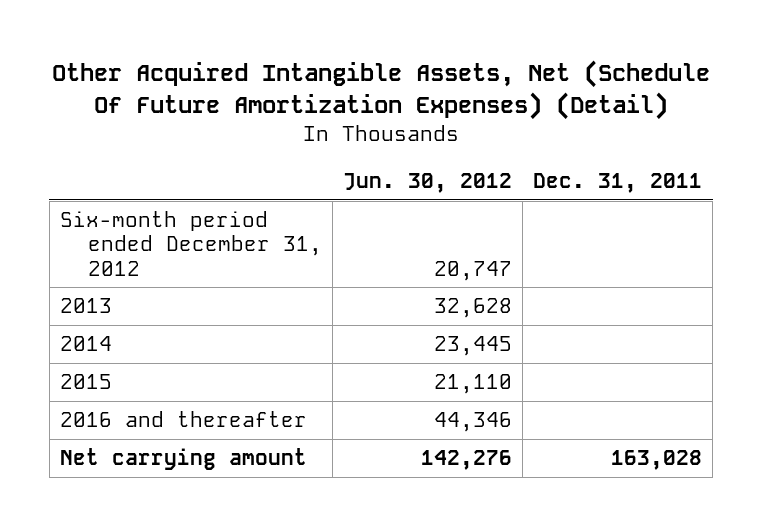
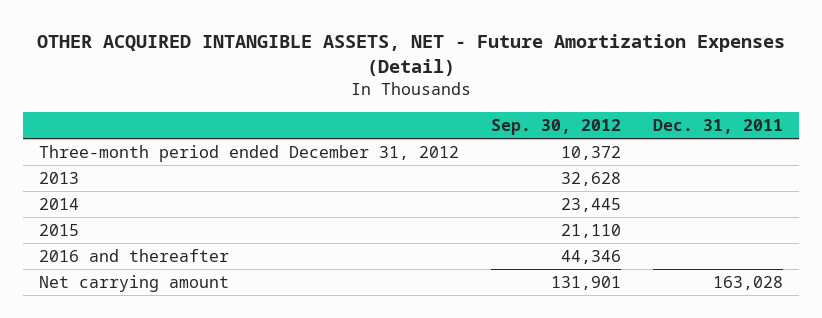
[52,60,711,121] Other Acquired Intangible Assets, Net (Schedule Of Future Amortization Expenses) (Detail) -> [36,34,785,77] OTHER ACQUIRED INTANGIBLE ASSETS, NET - Future Amortization Expenses (Detail)
[343,173,513,194] Jun. 30, 2012 -> none
none -> [490,118,621,135] Sep. 30, 2012
[59,211,323,276] Six-month period ended December 31, 2012 -> [38,145,459,163] Three-month period ended December 31, 2012

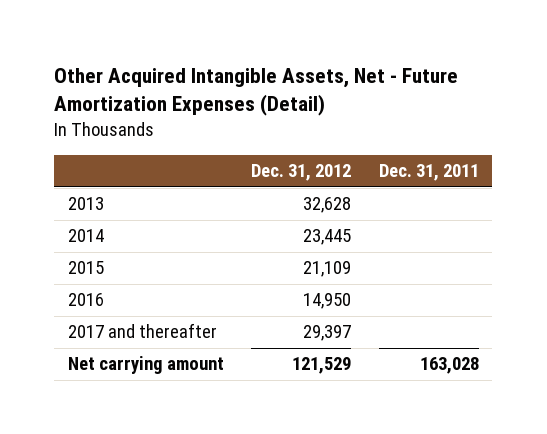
[36,34,785,77] OTHER ACQUIRED INTANGIBLE ASSETS, NET - Future Amortization Expenses (Detail) -> [54,67,459,117] Other Acquired Intangible Assets, Net - Future Amortization Expenses (Detail)
[490,118,621,135] Sep. 30, 2012 -> none
none -> [251,164,352,182] Dec. 31, 2012
[38,145,459,163] Three-month period ended December 31, 2012 -> none
none -> [67,293,104,307] 2016
[38,249,229,263] 2016 and thereafter -> [67,323,217,339] 2017 and thereafter

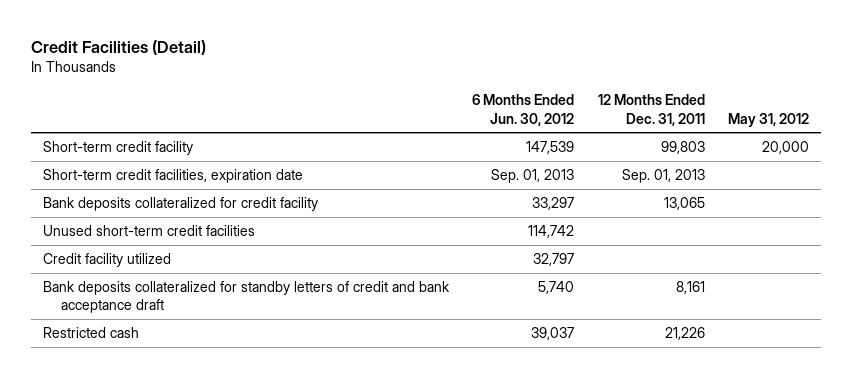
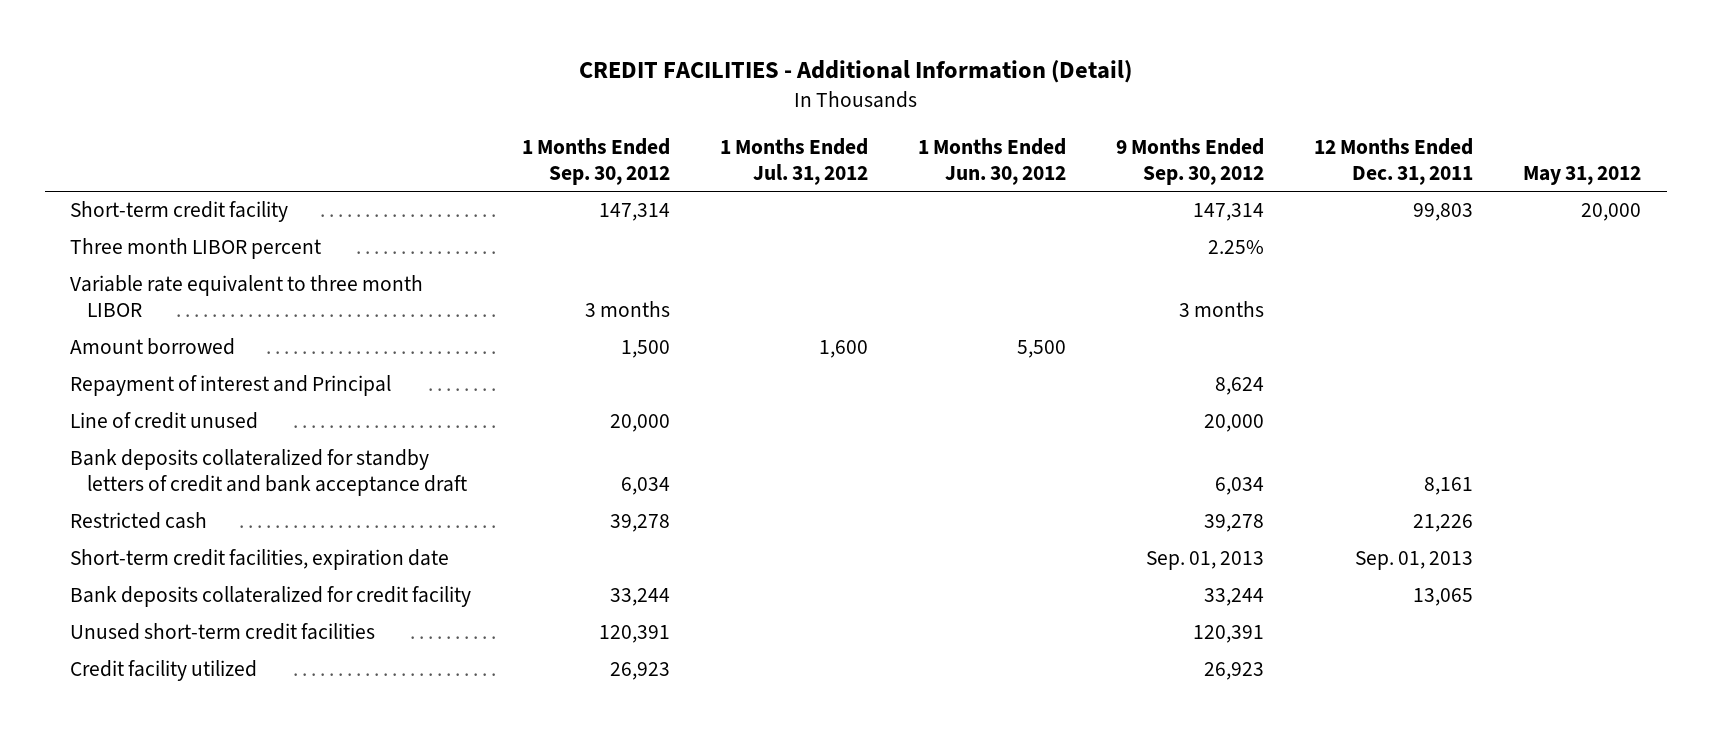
[30,39,206,55] Credit Facilities (Detail) -> [578,60,1132,84] CREDIT FACILITIES - Additional Information (Detail)
[472,94,575,126] 6 Months Ended Jun. 30, 2012 -> none
none -> [521,138,670,185] 1 Months Ended Sep. 30, 2012
none -> [719,138,868,185] 1 Months Ended Jul. 31, 2012
none -> [917,138,1066,185] 1 Months Ended Jun. 30, 2012
none -> [1116,138,1265,185] 9 Months Ended Sep. 30, 2012
none -> [70,238,322,260] Three month LIBOR percent
none -> [70,275,424,318] Variable rate equivalent to three month LIBOR
none -> [70,338,236,356] Amount borrowed
none -> [70,375,392,397] Repayment of interest and Principal
none -> [70,412,259,430] Line of credit unused
[42,281,450,314] Bank deposits collateralized for standby letters of credit and bank acceptance draft -> [70,449,467,497] Bank deposits collateralized for standby letters of credit and bank acceptance draft
[42,327,139,339] Restricted cash -> [70,512,208,530] Restricted cash

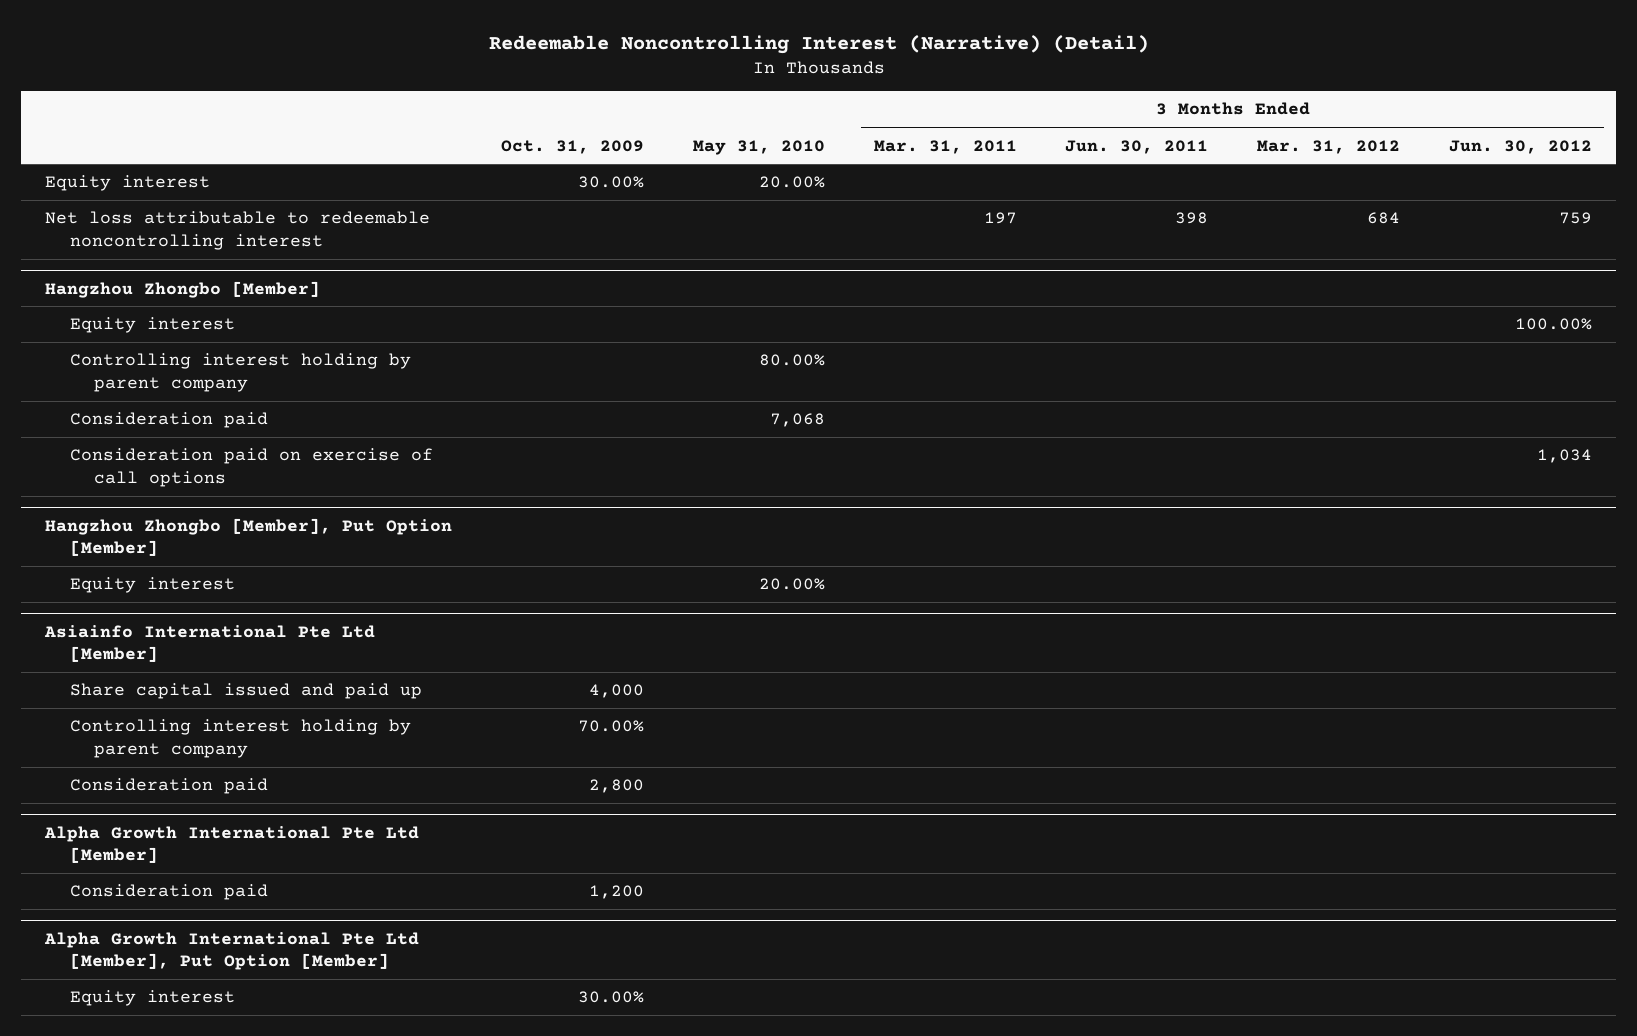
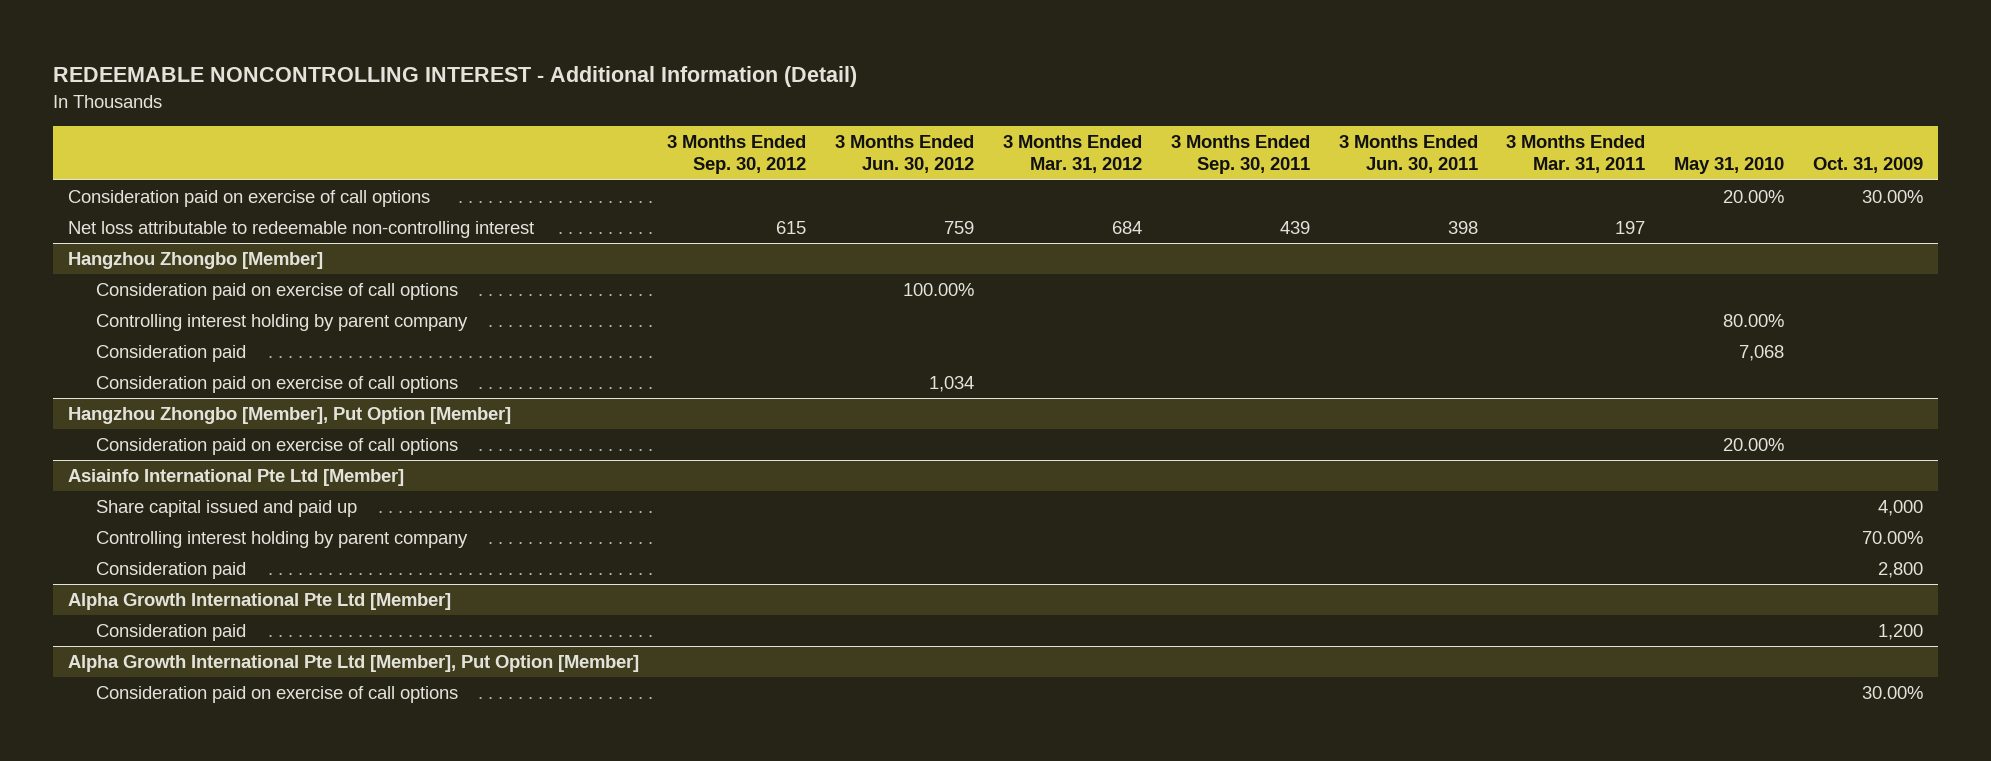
[488,34,1149,54] Redeemable Noncontrolling Interest (Narrative) (Detail) -> [53,66,858,88] REDEEMABLE NONCONTROLLING INTEREST - Additional Information (Detail)
none -> [667,135,807,175] 3 Months Ended Sep. 30, 2012
none -> [1170,135,1310,175] 3 Months Ended Sep. 30, 2011
[45,175,211,192] Equity interest -> [67,190,430,208] Consideration paid on exercise of call options
[45,211,431,250] Net loss attributable to redeemable noncontrolling interest -> [67,221,534,239] Net loss attributable to redeemable non-controlling interest
[69,317,235,334] Equity interest -> [96,283,459,301] Consideration paid on exercise of call options
[69,577,235,594] Equity interest -> [96,438,459,456] Consideration paid on exercise of call options
[69,990,235,1007] Equity interest -> [96,686,459,704] Consideration paid on exercise of call options

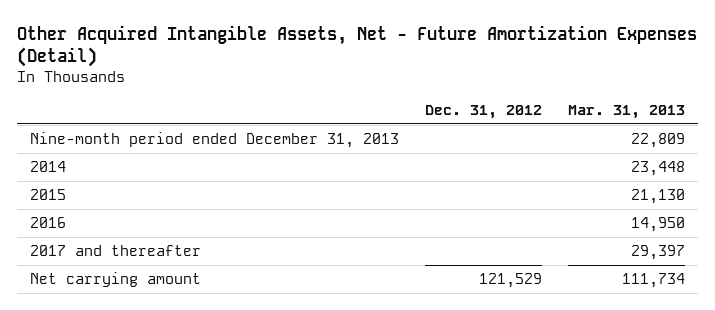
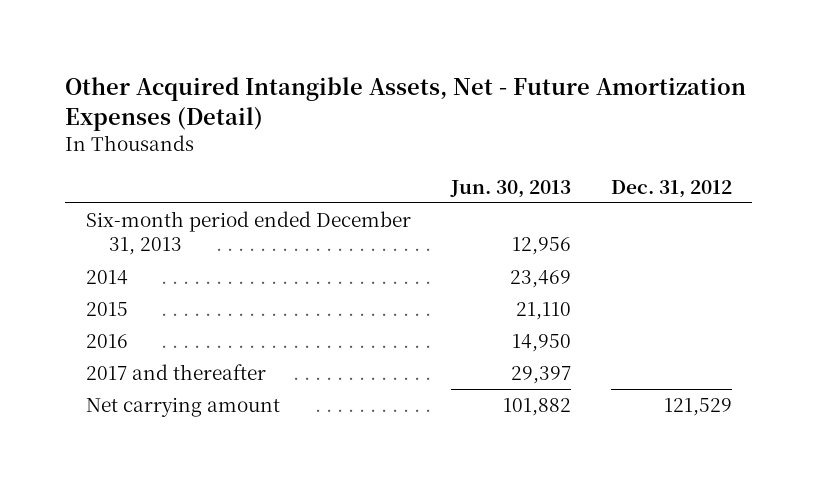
[568,104,686,119] Mar. 31, 2013 -> none
none -> [449,179,571,198] Jun. 30, 2013
[30,131,400,148] Nine-month period ended December 31, 2013 -> [85,211,411,256] Six-month period ended December 31, 2013

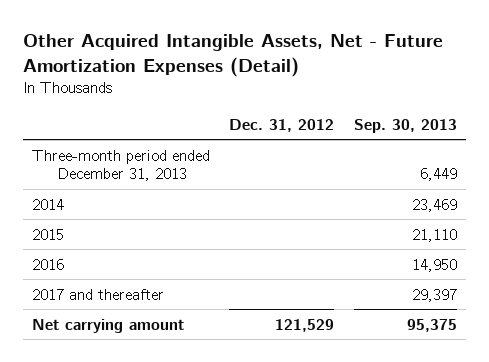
[449,179,571,198] Jun. 30, 2013 -> none
none -> [353,118,457,133] Sep. 30, 2013
[85,211,411,256] Six-month period ended December 31, 2013 -> [32,149,211,182] Three-month period ended December 31, 2013

